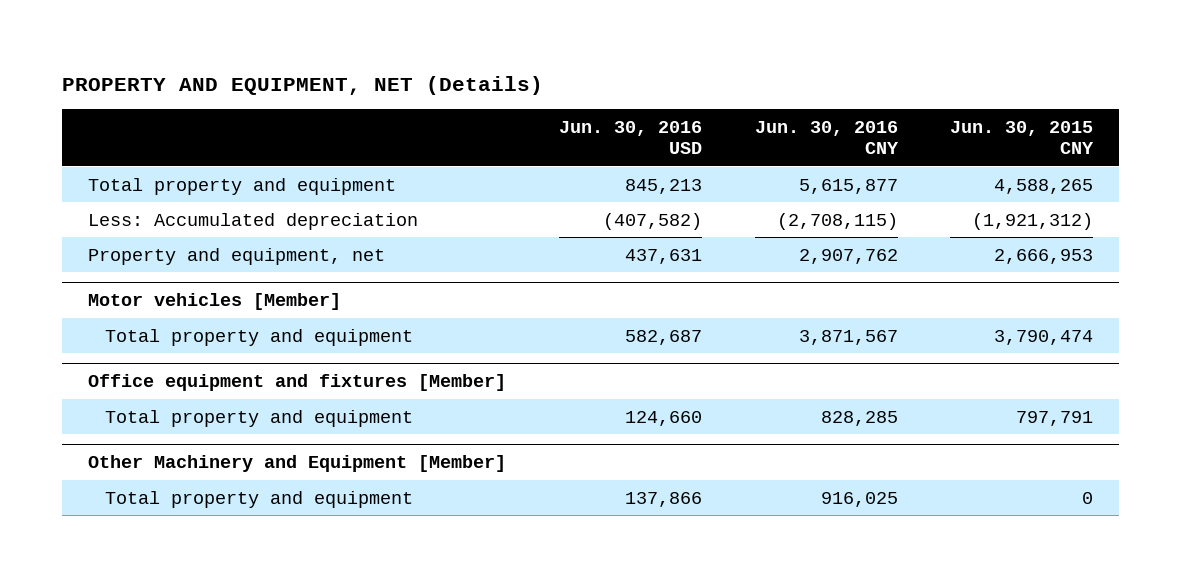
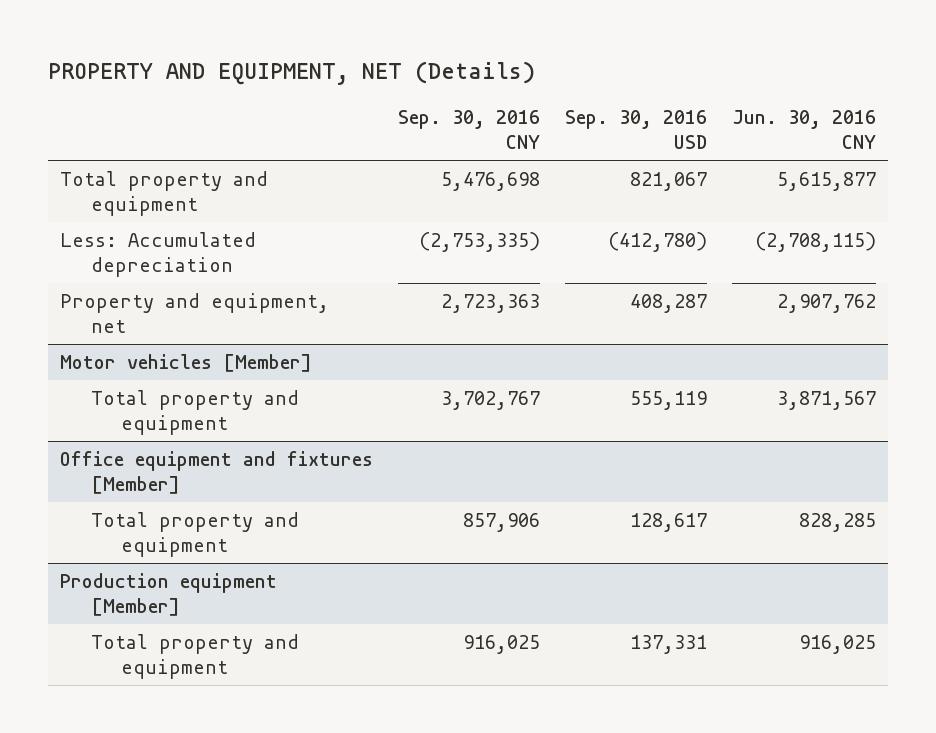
[559,120,703,155] Jun. 30, 2016 USD -> none
[950,120,1095,155] Jun. 30, 2015 CNY -> none
none -> [398,110,541,149] Sep. 30, 2016 CNY
none -> [564,110,707,149] Sep. 30, 2016 USD
[88,455,507,473] Other Machinery and Equipment [Member] -> [60,573,278,616] Production equipment [Member]

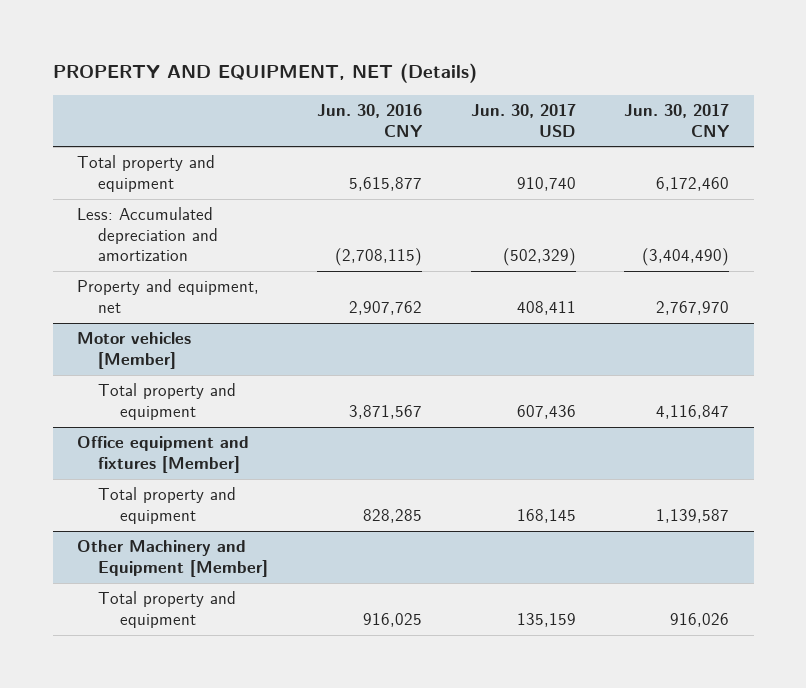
[398,110,541,149] Sep. 30, 2016 CNY -> none
[564,110,707,149] Sep. 30, 2016 USD -> none
none -> [470,104,576,137] Jun. 30, 2017 USD
none -> [624,104,731,137] Jun. 30, 2017 CNY
[60,232,257,277] Less: Accumulated depreciation -> [76,207,219,262] Less: Accumulated depreciation and amortization
[60,573,278,616] Production equipment [Member] -> [76,540,269,577] Other Machinery and Equipment [Member]

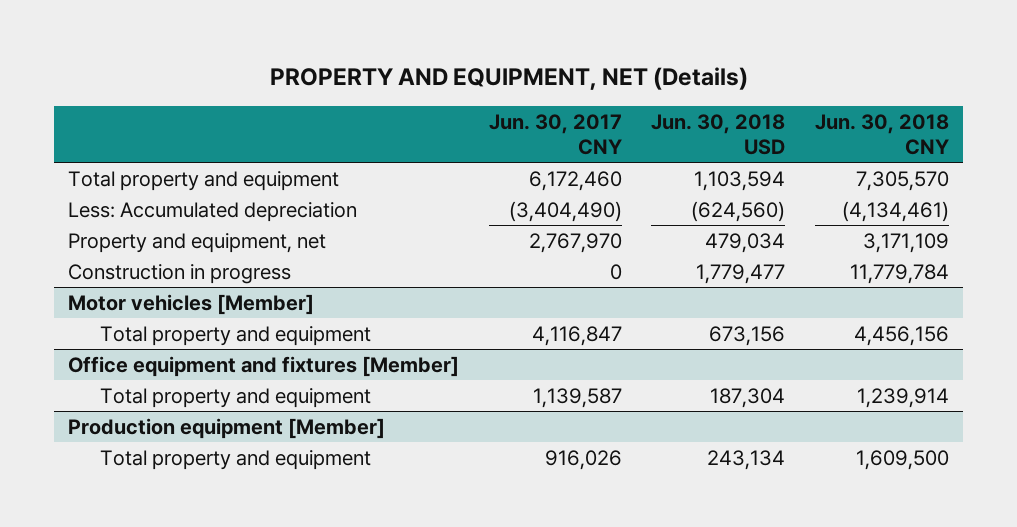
[316,104,423,137] Jun. 30, 2016 CNY -> none
[470,104,576,137] Jun. 30, 2017 USD -> none
none -> [651,113,786,155] Jun. 30, 2018 USD
none -> [814,113,949,155] Jun. 30, 2018 CNY
[76,207,219,262] Less: Accumulated depreciation and amortization -> [68,201,358,222] Less: Accumulated depreciation
none -> [68,263,292,284] Construction in progress
[76,540,269,577] Other Machinery and Equipment [Member] -> [68,417,386,439] Production equipment [Member]

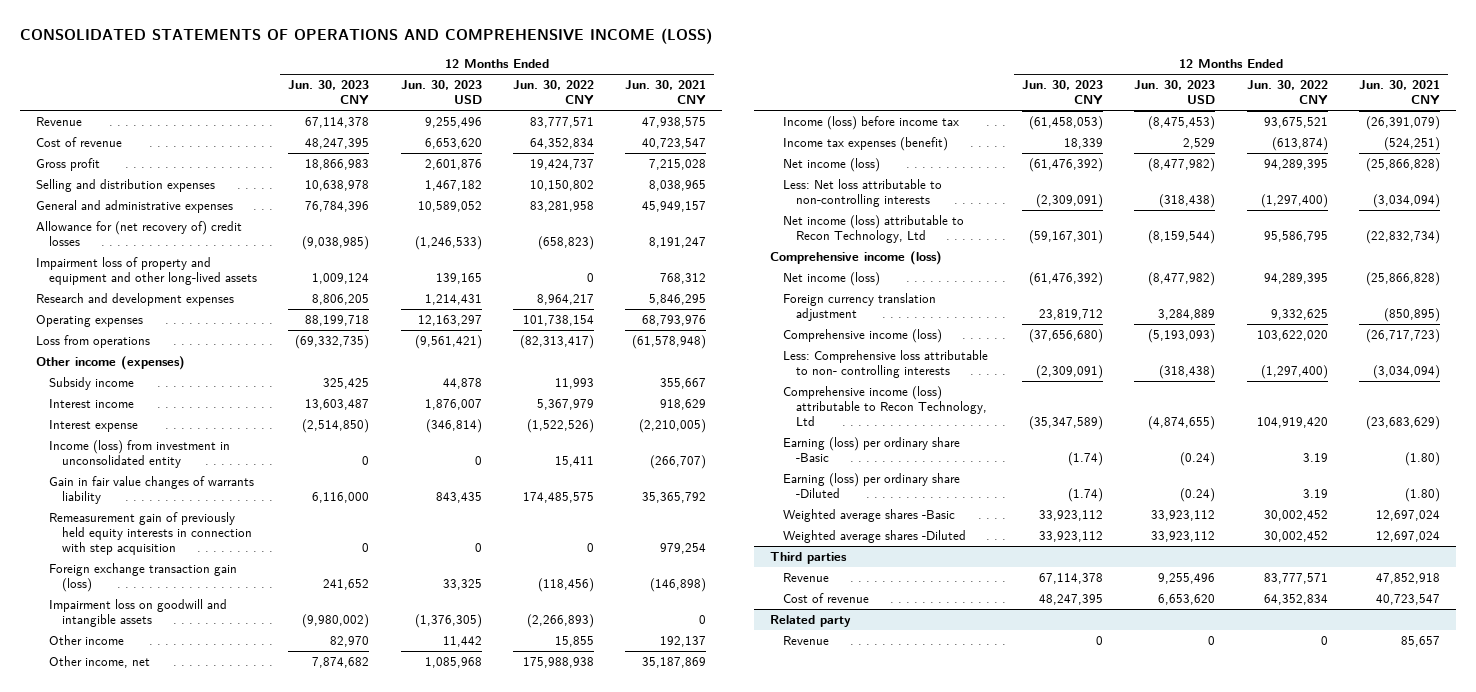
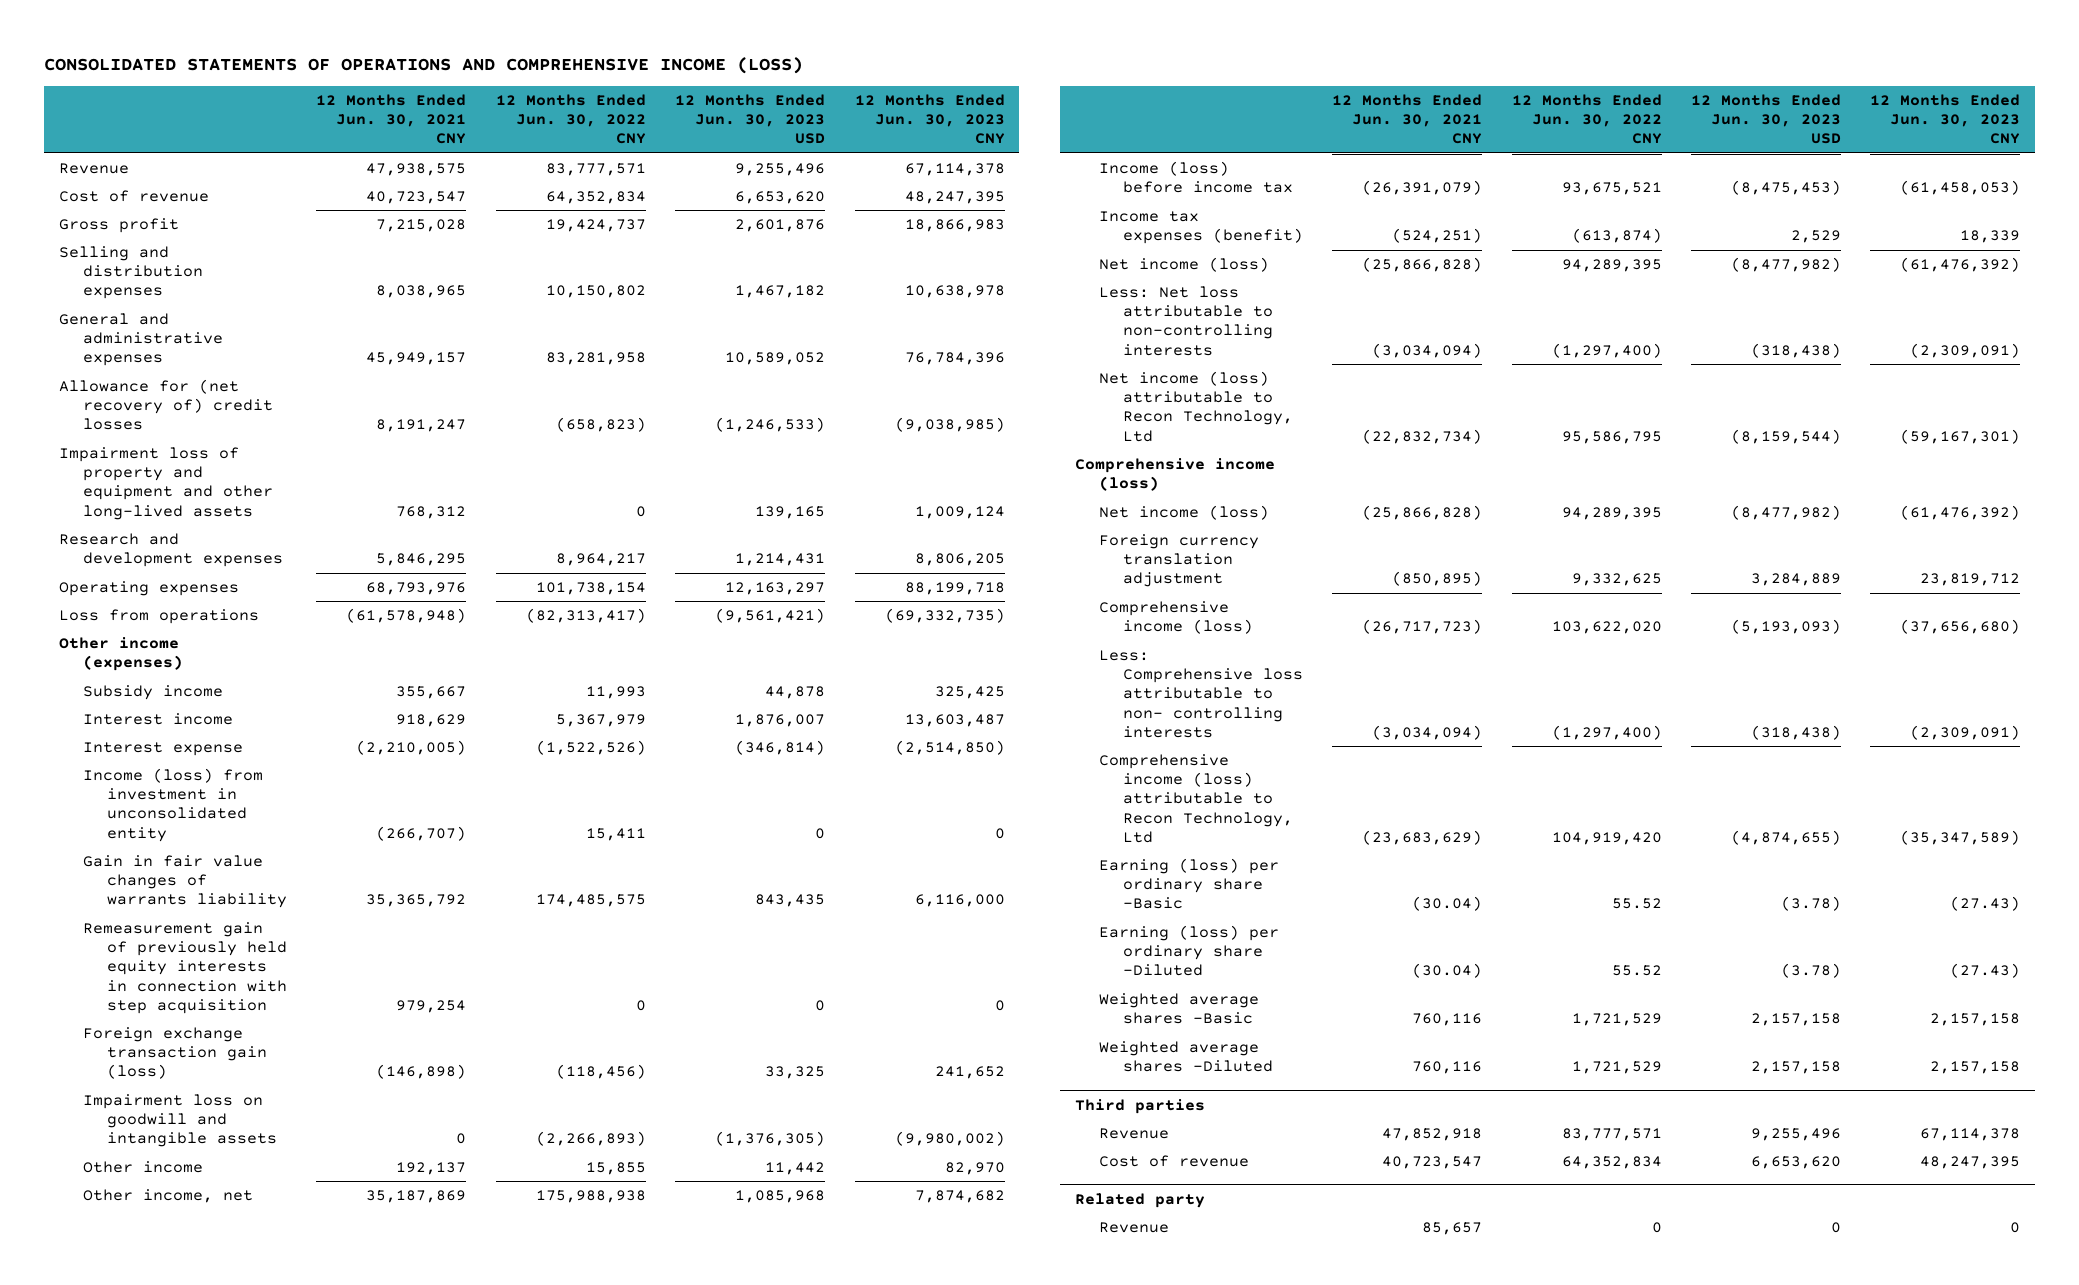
[1068,452,1104,467] (1.74) -> [1950,896,2021,912] (27.43)
[1180,452,1216,467] (0.24) -> [1780,896,1841,912] (3.78)
[1302,453,1328,463] 3.19 -> [1611,898,1662,910] 55.52
[1405,452,1441,467] (1.80) -> [1412,896,1483,912] (30.04)
[1068,488,1104,503] (1.74) -> [1950,963,2021,979] (27.43)
[1180,488,1216,503] (0.24) -> [1780,963,1841,979] (3.78)
[1302,489,1328,499] 3.19 -> [1611,965,1662,977] 55.52
[1405,488,1441,503] (1.80) -> [1412,963,1483,979] (30.04)
[1039,510,1104,522] 33,923,112 -> [1930,1013,2021,1027] 2,157,158
[1151,510,1216,522] 33,923,112 -> [1750,1013,1841,1027] 2,157,158
[1263,510,1328,522] 30,002,452 -> [1571,1013,1662,1027] 1,721,529
[1376,510,1441,522] 12,697,024 -> [1412,1013,1483,1027] 760,116
[1039,531,1104,543] 33,923,112 -> [1930,1061,2021,1075] 2,157,158
[1151,531,1216,543] 33,923,112 -> [1750,1061,1841,1075] 2,157,158
[1263,531,1328,543] 30,002,452 -> [1571,1061,1662,1075] 1,721,529
[1376,531,1441,543] 12,697,024 -> [1412,1061,1483,1075] 760,116

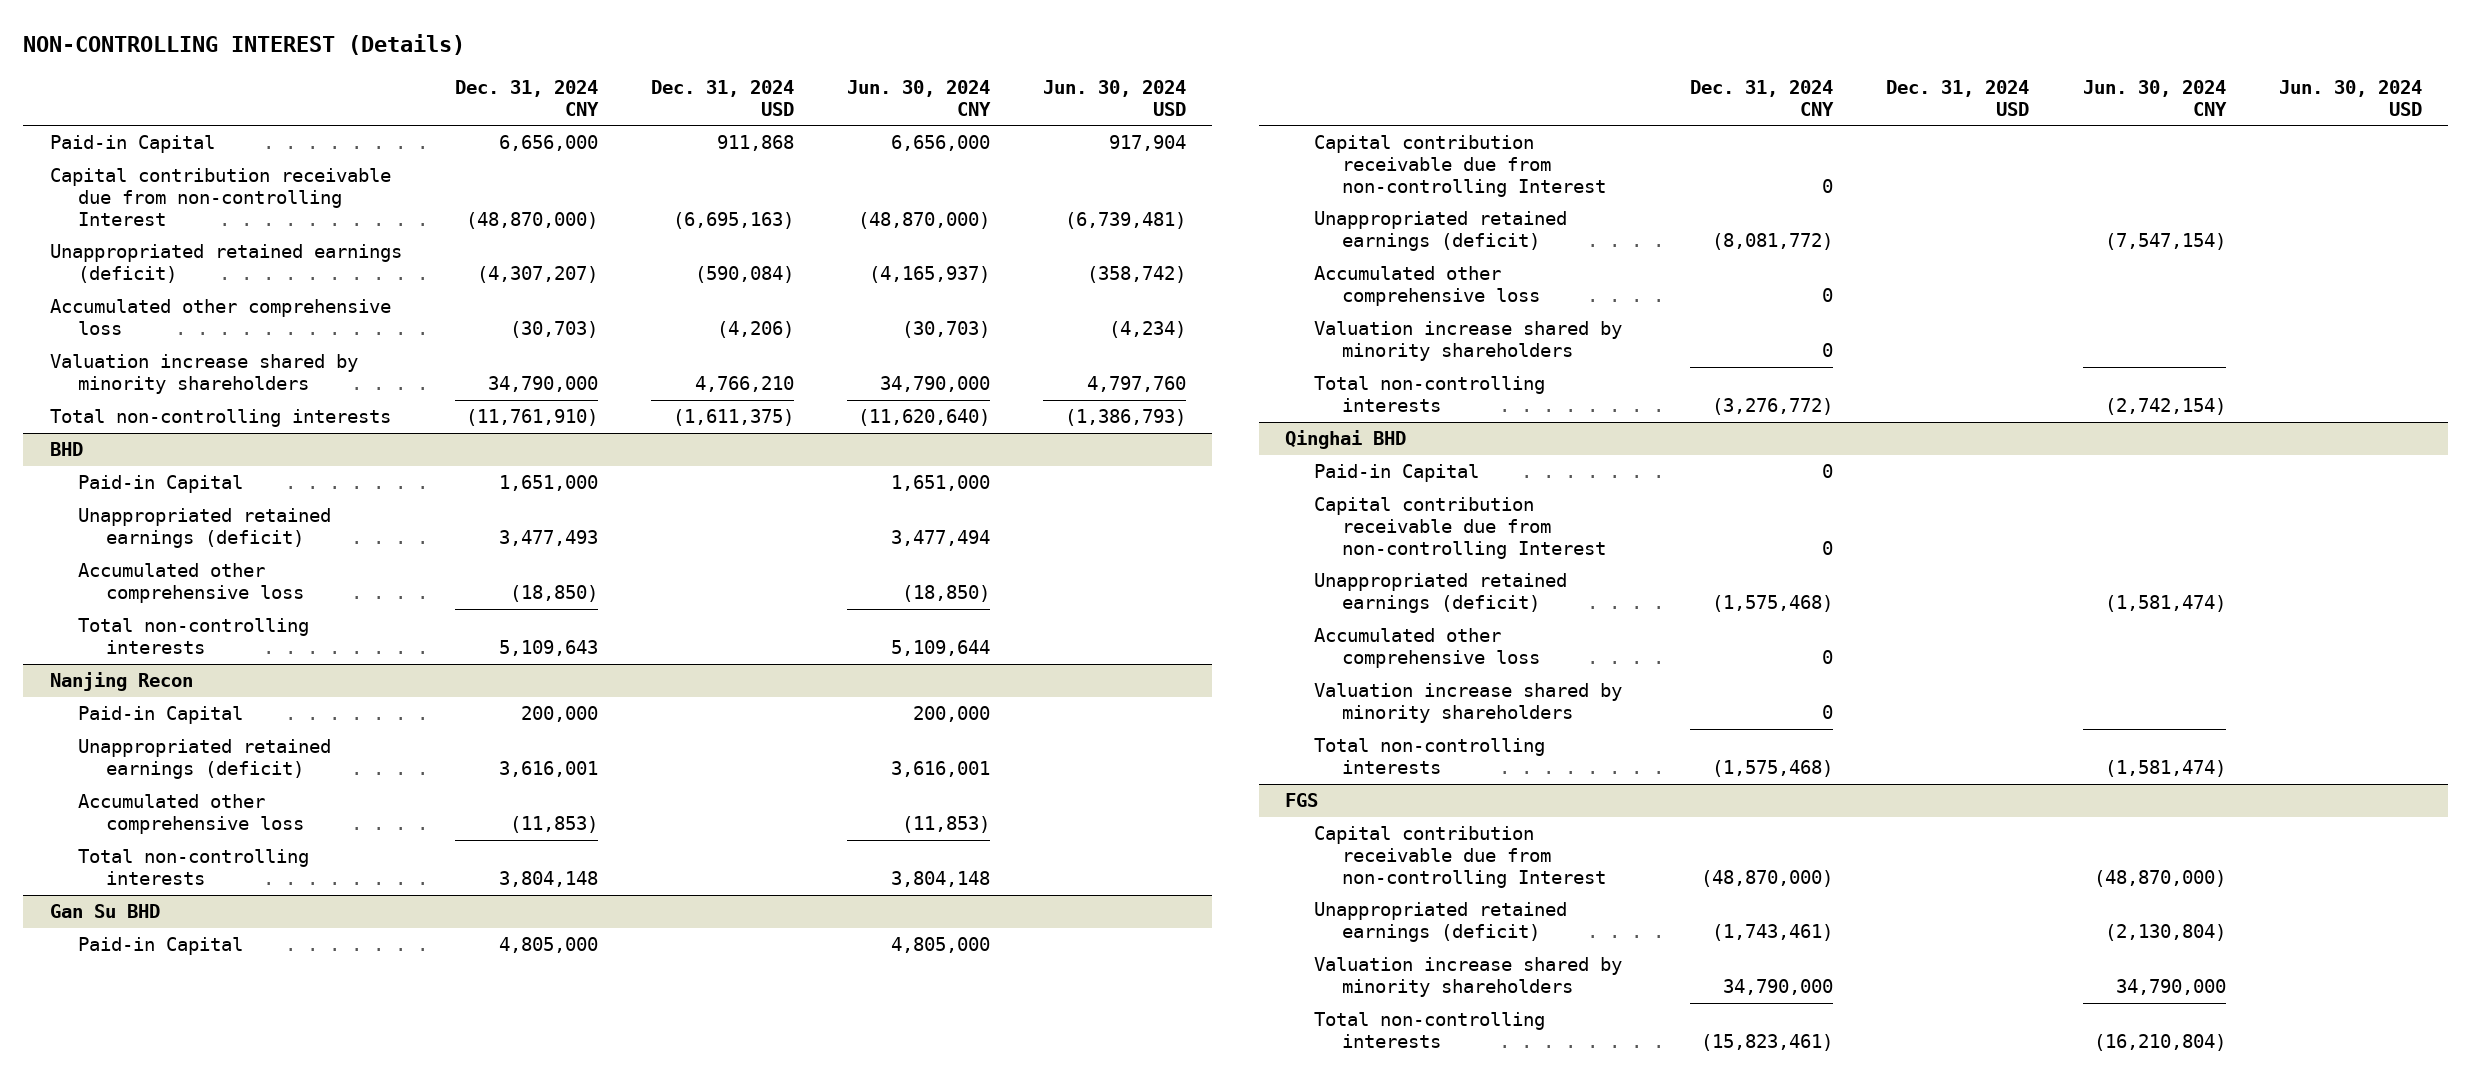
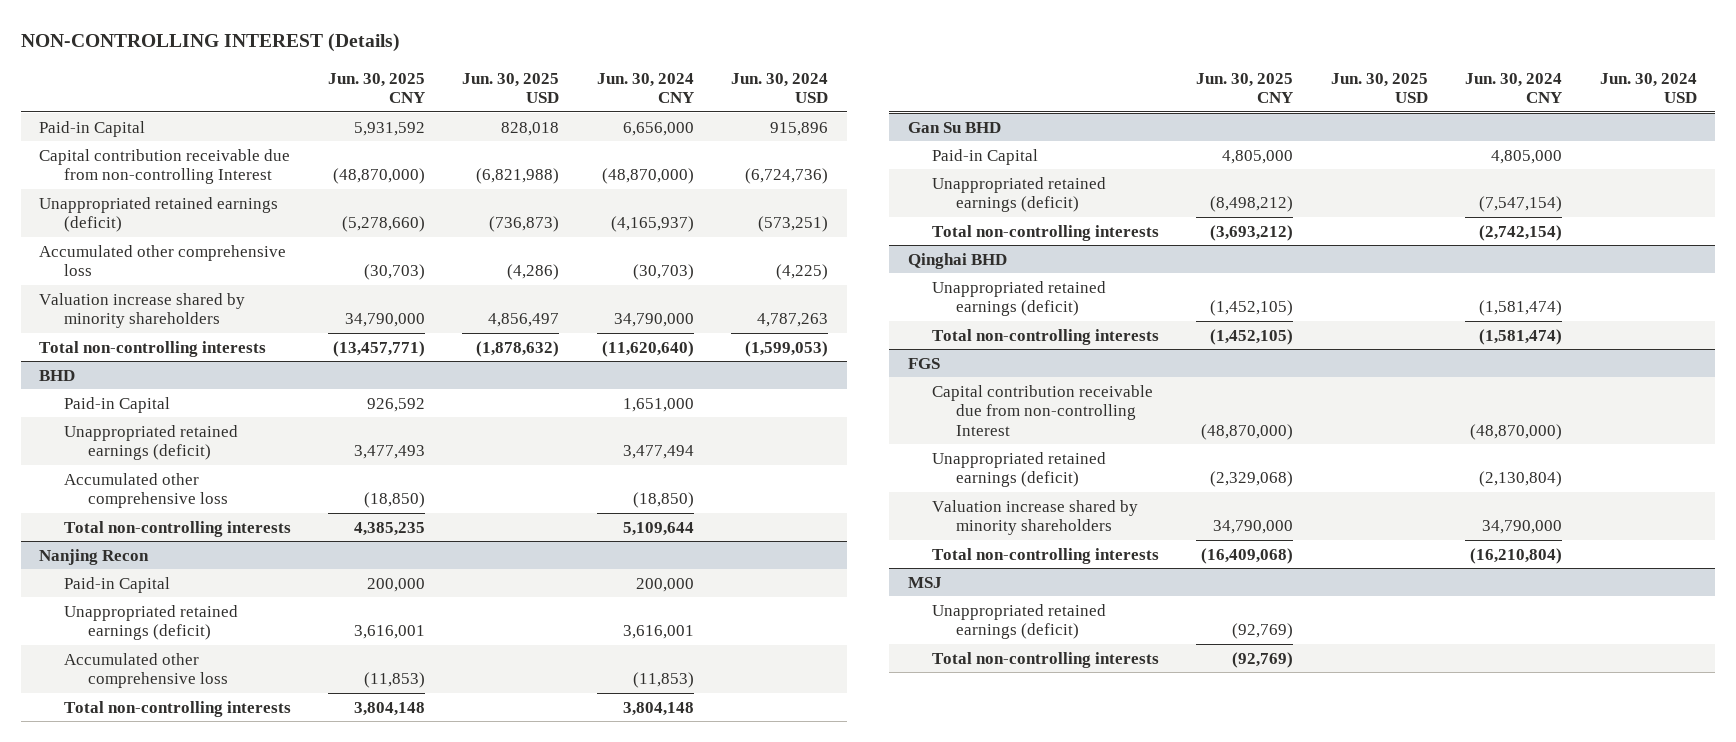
[454,79,599,116] Dec. 31, 2024 CNY -> none
[650,79,794,116] Dec. 31, 2024 USD -> none
none -> [327,72,425,104] Jun. 30, 2025 CNY
none -> [462,72,560,104] Jun. 30, 2025 USD
[1108,135,1186,152] 917,904 -> [770,121,829,136] 915,896
[1064,211,1186,229] (6,739,481) -> [745,168,829,185] (6,724,736)
[1086,265,1186,283] (358,742) -> [758,216,829,233] (573,251)
[1108,320,1186,338] (4,234) -> [776,264,829,281] (4,225)
[1086,375,1186,392] 4,797,760 -> [757,313,829,328] 4,787,263
[1064,409,1186,427] (1,386,793) -> [745,340,829,357] (1,599,053)
[1313,135,1606,197] Capital contribution receivable due from non-controlling Interest -> none
[1313,266,1540,306] Accumulated other comprehensive loss -> none
[1313,321,1622,361] Valuation increase shared by minority shareholders -> none
[1313,464,1479,483] Paid-in Capital -> none
[1313,497,1606,559] Capital contribution receivable due from non-controlling Interest -> none
[1313,628,1540,668] Accumulated other comprehensive loss -> none
[1313,683,1622,723] Valuation increase shared by minority shareholders -> none
none -> [907,576,942,588] MSJ
none -> [932,603,1107,640] Unappropriated retained earnings (deficit)
none -> [932,651,1160,668] Total non-controlling interests

